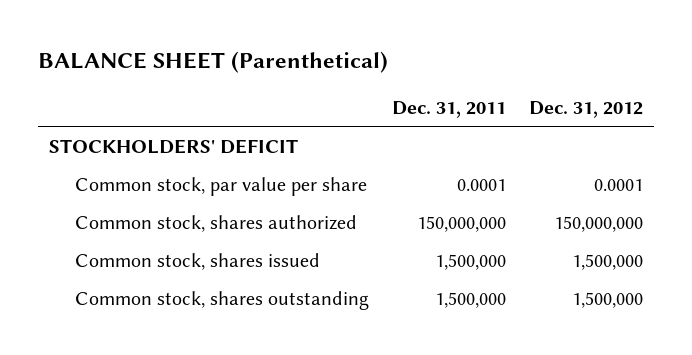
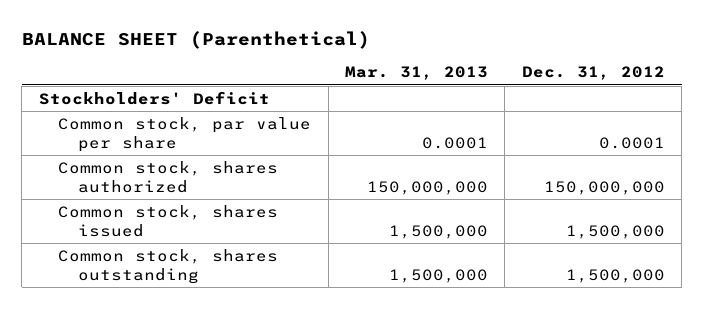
[392,100,507,118] Dec. 31, 2011 -> none
none -> [345,66,489,81] Mar. 31, 2013
[48,138,298,154] STOCKHOLDERS' DEFICIT -> [38,90,270,105] Stockholders' Deficit

